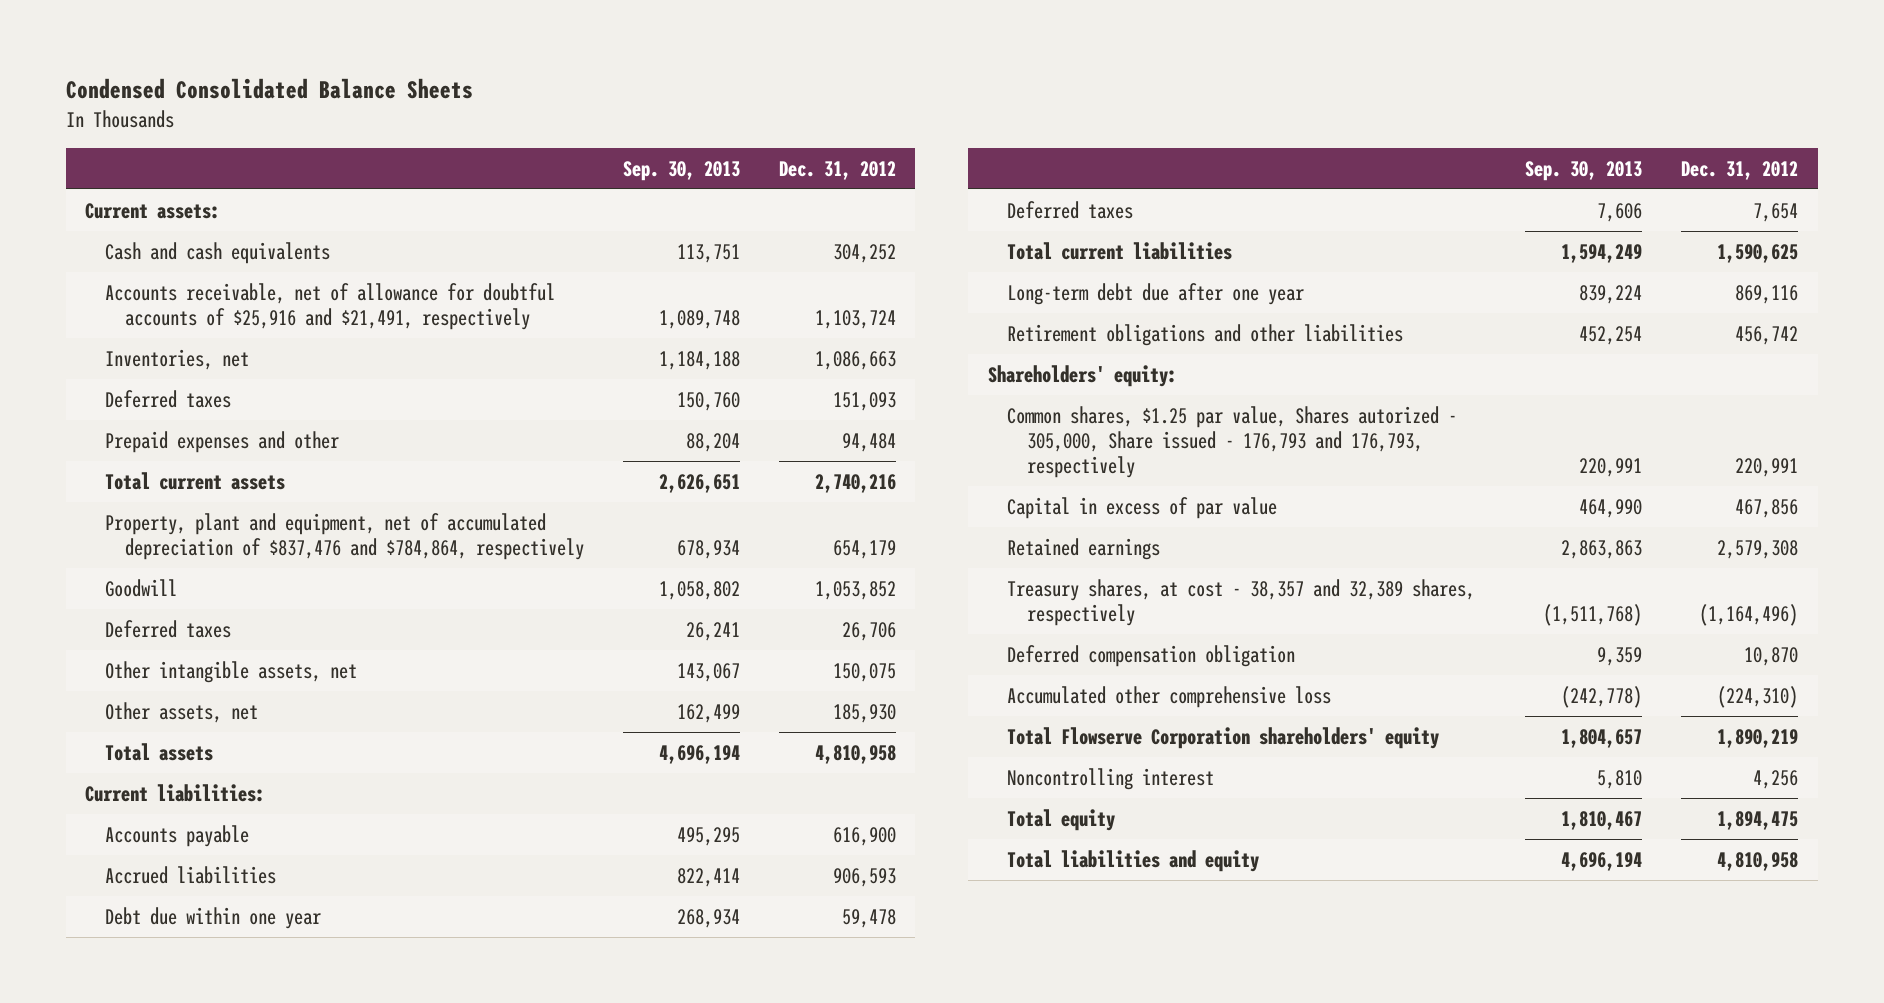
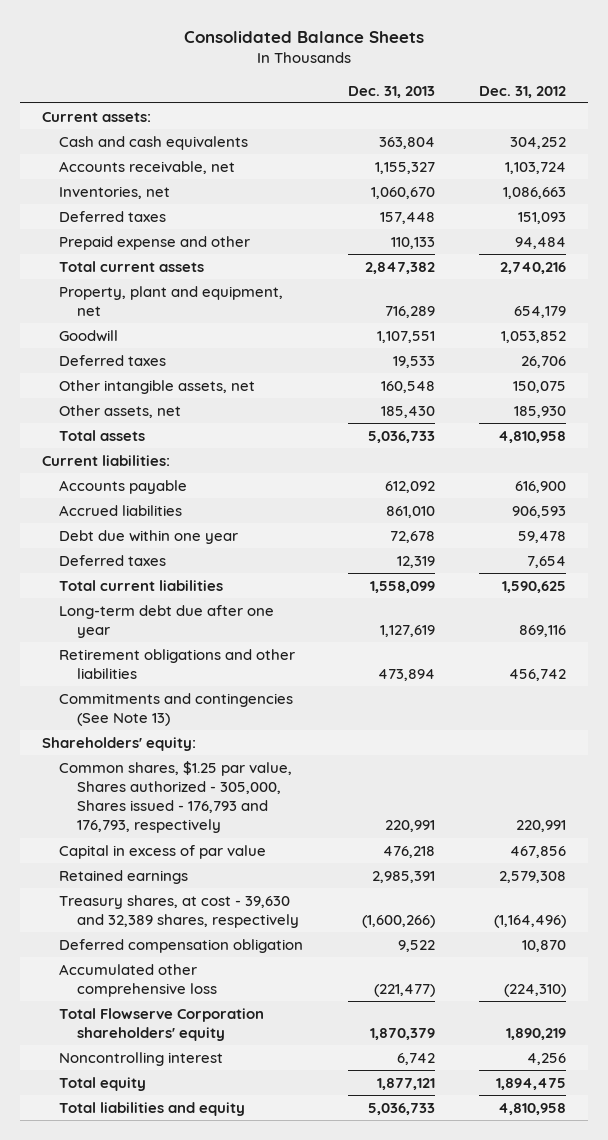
[65,78,473,100] Condensed Consolidated Balance Sheets -> [183,31,424,44] Consolidated Balance Sheets
[622,160,740,181] Sep. 30, 2013 -> none
none -> [347,85,435,98] Dec. 31, 2013
[104,282,555,330] Accounts receivable, net of allowance for doubtful accounts of $25,916 and $21,491, respectively -> [59,160,236,174] Accounts receivable, net
[104,430,339,453] Prepaid expenses and other -> [59,235,251,250] Prepaid expense and other
[104,512,584,560] Property, plant and equipment, net of accumulated depreciation of $837,476 and $784,864, respectively -> [59,285,284,316] Property, plant and equipment, net
none -> [59,692,294,726] Commitments and contingencies (See Note 13)
[1007,405,1458,479] Common shares, $1.25 par value, Shares autorized - 305,000, Share issued - 176,793 and 176,793, respectively -> [59,760,293,834] Common shares, $1.25 par value, Shares authorized - 305,000, Shares issued - 176,793 and 176,793, respectively
[1007,578,1476,626] Treasury shares, at cost - 38,357 and 32,389 shares, respectively -> [59,894,299,928] Treasury shares, at cost - 39,630 and 32,389 shares, respectively

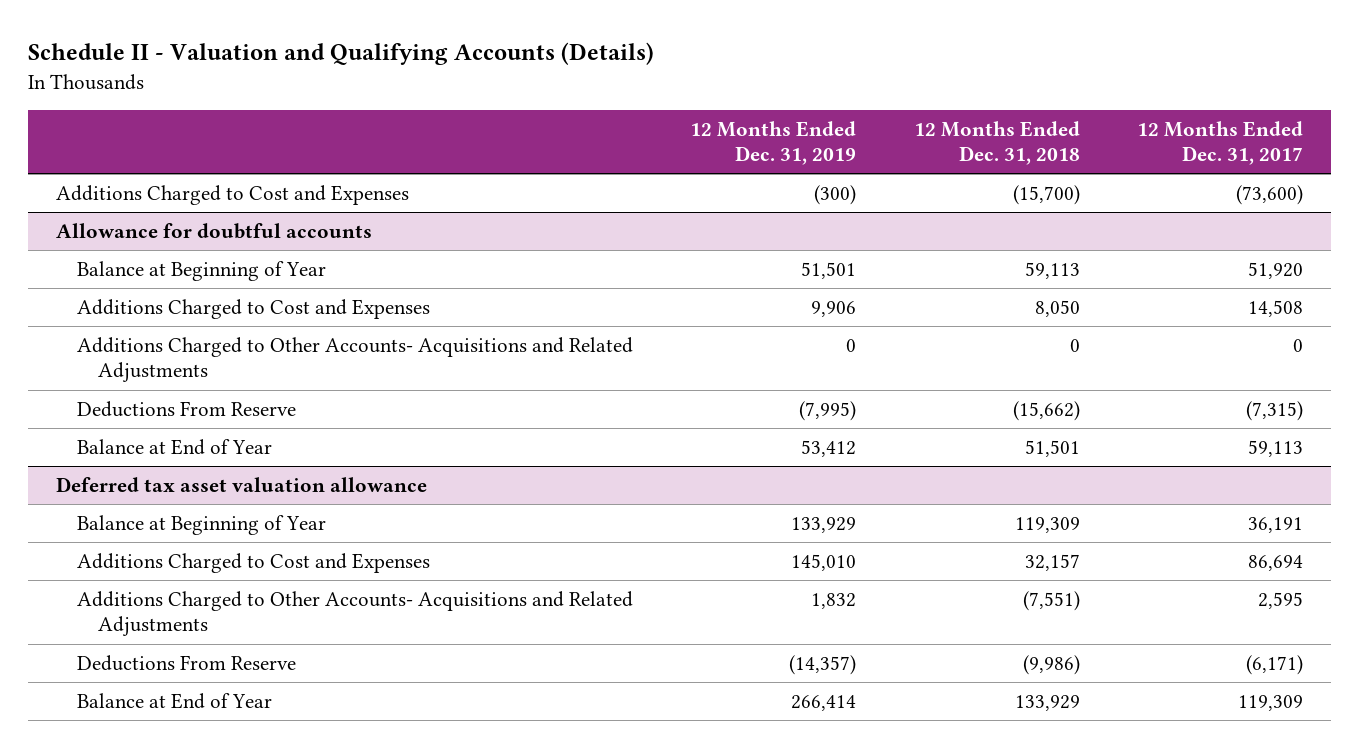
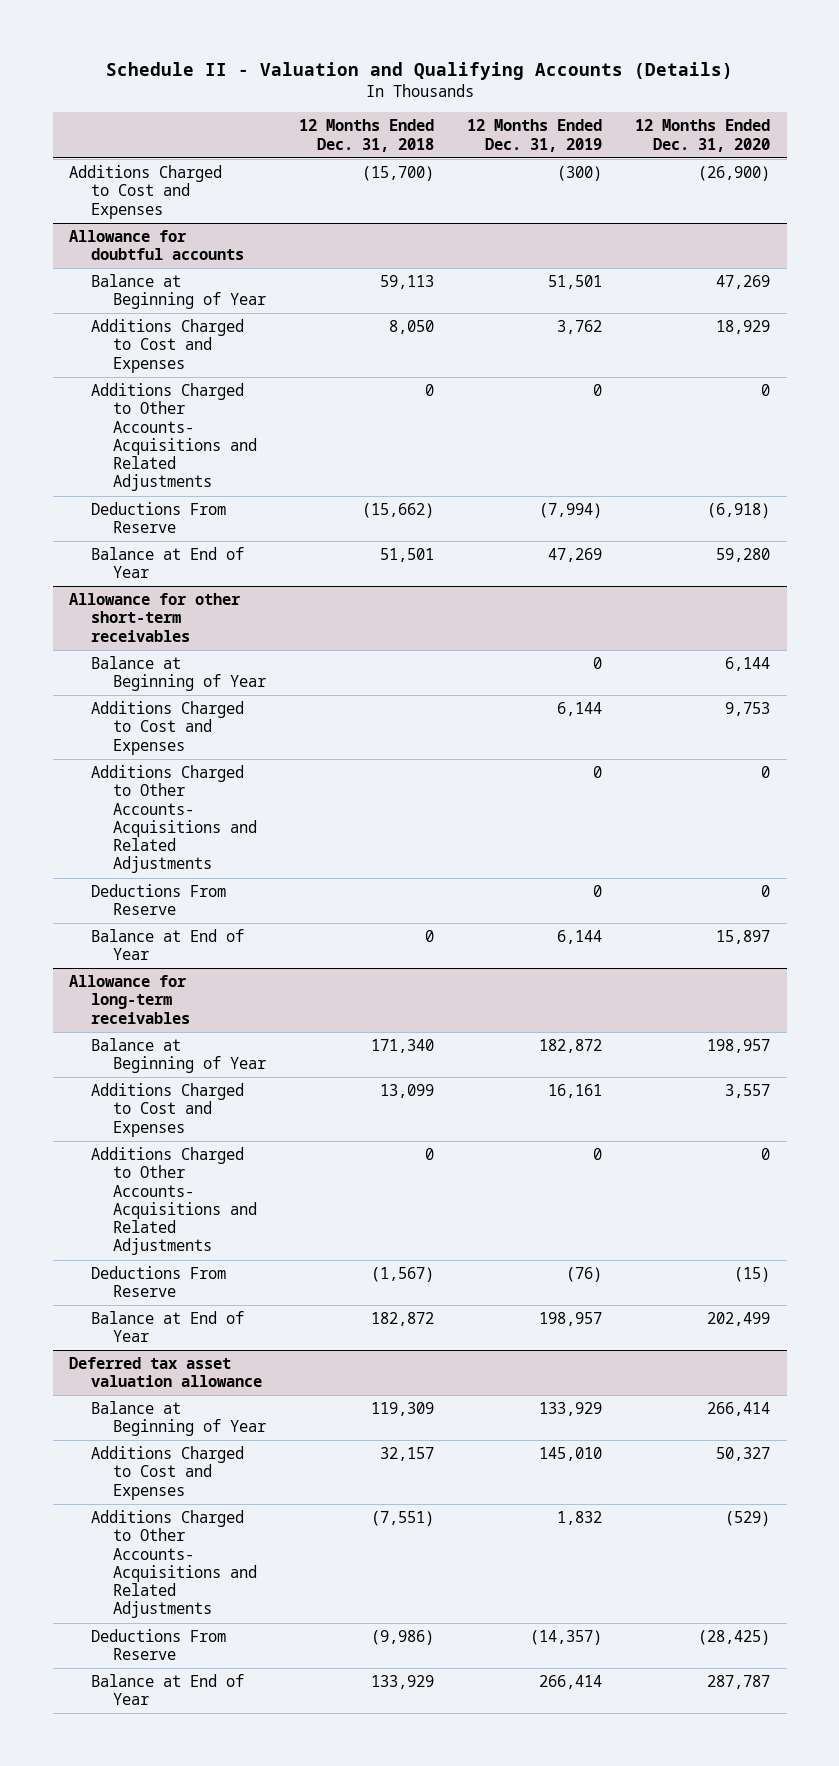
[1136,120,1303,166] 12 Months Ended Dec. 31, 2017 -> none
none -> [635,119,771,152] 12 Months Ended Dec. 31, 2020
[811,301,857,318] 9,906 -> [556,320,602,335] 3,762
[799,401,857,422] (7,995) -> [538,503,602,519] (7,994)
[801,440,857,458] 53,412 -> [547,548,602,563] 47,269
none -> [69,593,242,642] Allowance for other short-term receivables
none -> [90,656,266,692] Balance at Beginning of Year
none -> [90,701,244,755] Additions Charged to Cost and Expenses
none -> [90,765,257,874] Additions Charged to Other Accounts- Acquisitions and Related Adjustments
none -> [90,884,226,916] Deductions From Reserve
none -> [90,929,244,961] Balance at End of Year
none -> [69,975,190,1024] Allowance for long-term receivables
none -> [90,1038,266,1074] Balance at Beginning of Year
none -> [90,1083,244,1137] Additions Charged to Cost and Expenses
none -> [90,1147,257,1256] Additions Charged to Other Accounts- Acquisitions and Related Adjustments
none -> [90,1266,226,1298] Deductions From Reserve
none -> [90,1311,244,1343] Balance at End of Year

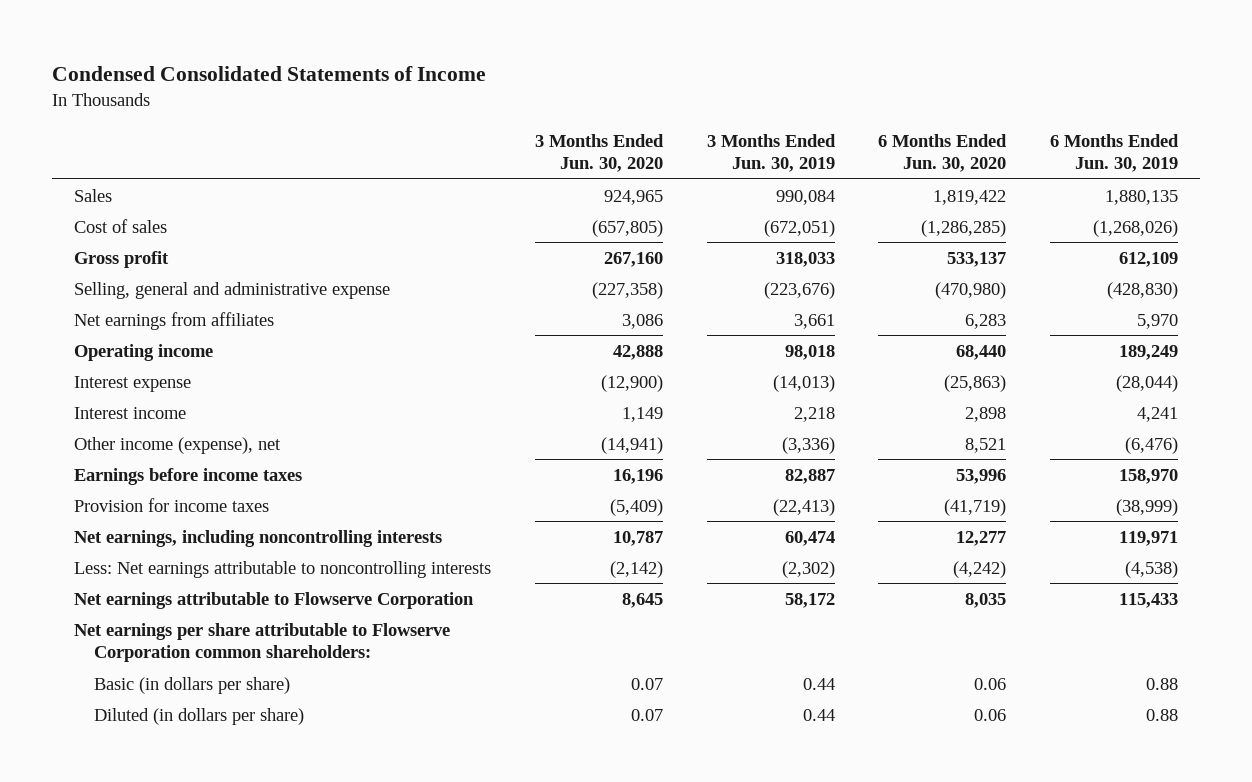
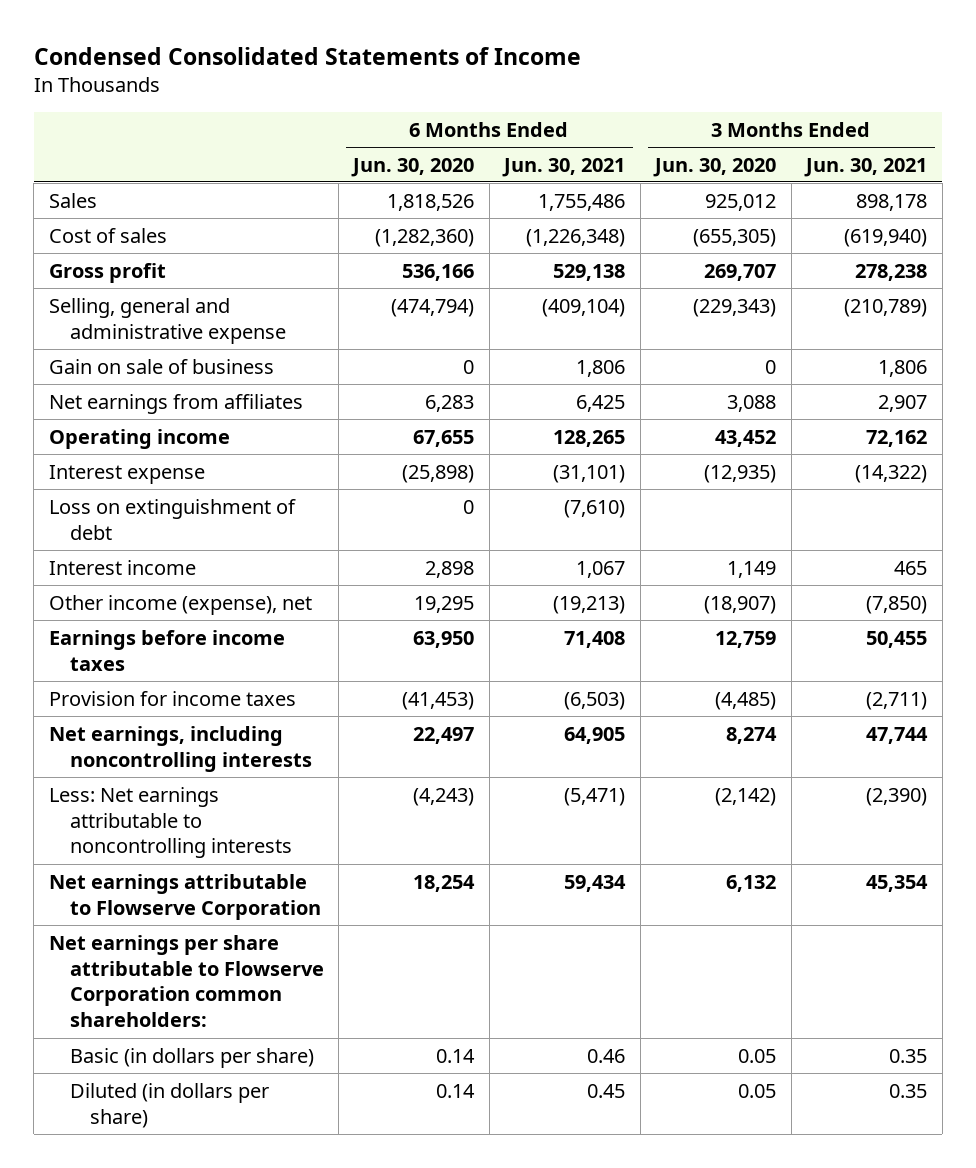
[706,133,836,173] 3 Months Ended Jun. 30, 2019 -> none
[1049,133,1179,173] 6 Months Ended Jun. 30, 2019 -> none
none -> [502,157,626,177] Jun. 30, 2021
none -> [804,157,928,177] Jun. 30, 2021
[603,189,663,205] 924,965 -> [705,193,777,211] 925,012
[933,189,1007,205] 1,819,422 -> [387,193,475,211] 1,818,526
[591,219,663,237] (657,805) -> [693,228,777,247] (655,305)
[921,219,1007,237] (1,286,285) -> [375,228,475,247] (1,282,360)
[603,251,663,267] 267,160 -> [704,263,777,281] 269,707
[947,251,1007,267] 533,137 -> [402,263,475,281] 536,166
[591,281,663,299] (227,358) -> [693,298,777,317] (229,343)
[935,281,1007,299] (470,980) -> [391,298,475,317] (474,794)
none -> [48,358,274,374] Gain on sale of business
[621,313,663,329] 3,086 -> [727,394,777,412] 3,088
[612,344,663,360] 42,888 -> [715,429,777,447] 43,452
[956,344,1007,360] 68,440 -> [413,429,475,447] 67,655
[600,374,663,392] (12,900) -> [704,464,777,483] (12,935)
[944,374,1007,392] (25,863) -> [402,464,475,483] (25,898)
none -> [48,498,296,540] Loss on extinguishment of debt
[600,436,663,454] (14,941) -> [704,595,777,614] (18,907)
[965,437,1007,453] 8,521 -> [414,595,475,613] 19,295
[612,468,663,484] 16,196 -> [715,630,777,648] 12,759
[956,468,1007,484] 53,996 -> [413,630,475,648] 63,950
[609,498,663,516] (5,409) -> [715,691,777,710] (4,485)
[944,498,1007,516] (41,719) -> [402,691,475,710] (41,453)
[612,530,663,546] 10,787 -> [726,726,778,744] 8,274
[956,530,1007,546] 12,277 -> [413,726,475,744] 22,497
[953,560,1007,578] (4,242) -> [413,787,475,806] (4,243)
[621,592,663,608] 8,645 -> [726,874,777,892] 6,132
[965,592,1007,608] 8,035 -> [413,874,476,892] 18,254
[630,677,663,690] 0.07 -> [738,1048,777,1063] 0.05
[974,677,1007,690] 0.06 -> [436,1048,476,1063] 0.14
[630,708,663,721] 0.07 -> [738,1083,777,1098] 0.05
[974,708,1007,721] 0.06 -> [436,1083,476,1098] 0.14

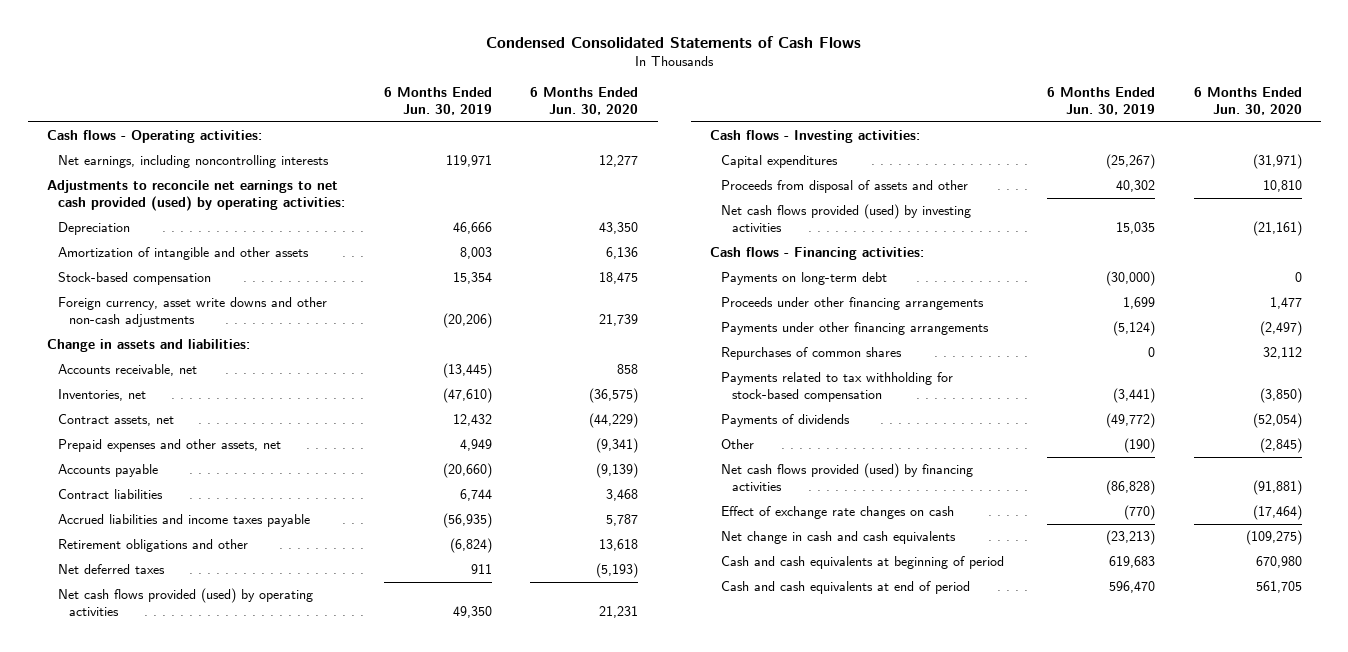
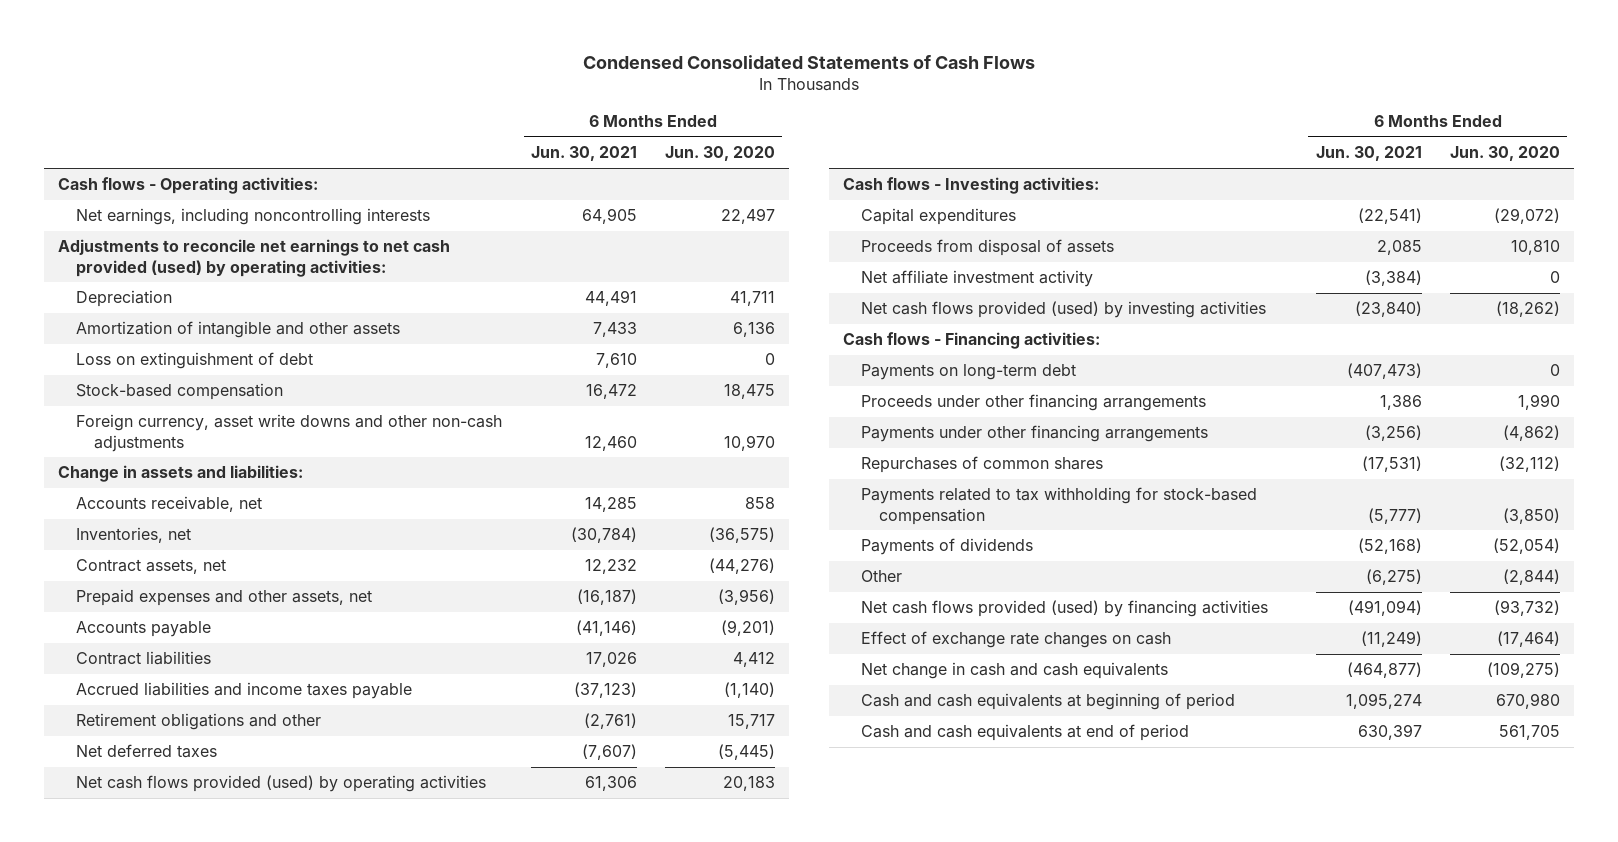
[383,86,492,115] 6 Months Ended Jun. 30, 2019 -> none
none -> [530,146,637,162] Jun. 30, 2021
[599,155,639,168] 12,277 -> [721,208,776,225] 22,497
[599,222,639,235] 43,350 -> [730,291,776,307] 41,711
none -> [76,352,314,370] Loss on extinguishment of debt
[599,314,639,327] 21,739 -> [724,434,776,451] 10,970
[589,413,639,429] (44,229) -> [709,558,776,575] (44,276)
[596,438,639,454] (9,341) -> [718,589,776,606] (3,956)
[596,463,639,479] (9,139) -> [721,620,776,637] (9,201)
[606,489,639,502] 3,468 -> [733,652,776,668] 4,412
[606,514,639,527] 5,787 -> [724,682,776,699] (1,140)
[599,539,639,552] 13,618 -> [728,714,776,730] 15,717
[596,563,639,579] (5,193) -> [718,744,776,761] (5,445)
[599,606,639,619] 21,231 -> [723,776,776,792] 20,183
[1252,154,1302,170] (31,971) -> [1493,208,1560,225] (29,072)
[721,180,969,194] Proceeds from disposal of assets and other -> [861,239,1115,257] Proceeds from disposal of assets
none -> [861,270,1094,288] Net affiliate investment activity
[1252,221,1302,237] (21,161) -> [1495,301,1560,318] (18,262)
[1269,297,1302,310] 1,477 -> [1517,394,1560,411] 1,990
[1259,321,1302,337] (2,497) -> [1502,425,1560,442] (4,862)
[1262,347,1302,360] 32,112 -> [1498,456,1560,473] (32,112)
[1259,438,1302,454] (2,845) -> [1502,569,1560,586] (2,844)
[1252,480,1302,496] (91,881) -> [1493,600,1560,617] (93,732)

